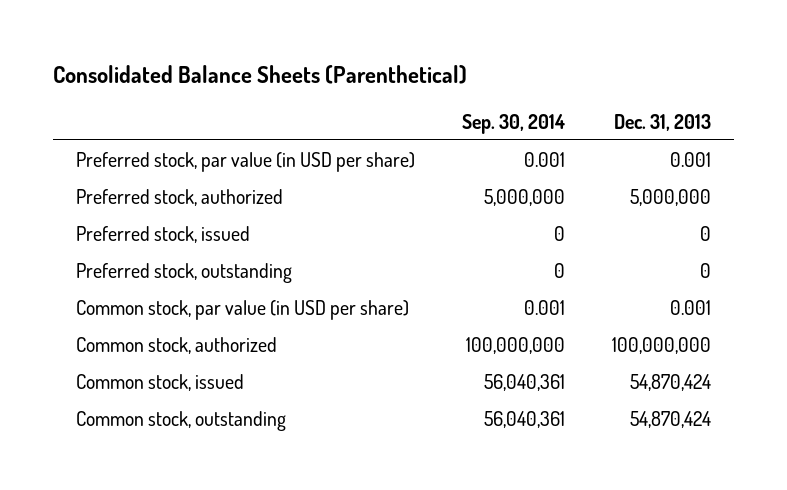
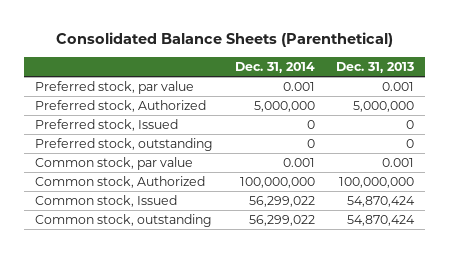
[461,113,565,134] Sep. 30, 2014 -> none
none -> [234,61,315,73] Dec. 31, 2014
[75,151,415,172] Preferred stock, par value (in USD per share) -> [35,81,195,95] Preferred stock, par value
[75,188,283,206] Preferred stock, authorized -> [35,100,207,113] Preferred stock, Authorized
[75,225,250,243] Preferred stock, issued -> [35,119,179,132] Preferred stock, Issued
[75,299,409,320] Common stock, par value (in USD per share) -> [35,157,194,171] Common stock, par value
[75,336,277,354] Common stock, authorized -> [35,176,206,189] Common stock, Authorized
[75,373,244,391] Common stock, issued -> [35,195,178,208] Common stock, Issued

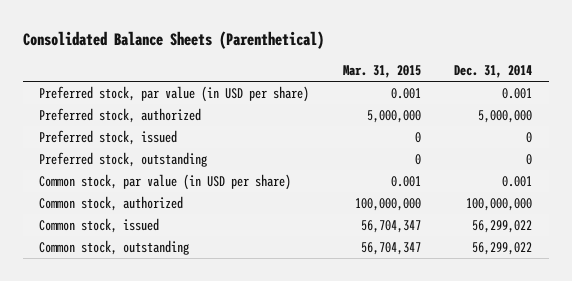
[336,61,415,73] Dec. 31, 2013 -> none
none -> [342,64,421,78] Mar. 31, 2015
[35,81,195,95] Preferred stock, par value -> [39,86,310,103] Preferred stock, par value (in USD per share)
[35,100,207,113] Preferred stock, Authorized -> [39,108,202,124] Preferred stock, authorized
[35,119,179,132] Preferred stock, Issued -> [39,130,178,146] Preferred stock, issued
[35,157,194,171] Common stock, par value -> [39,174,292,191] Common stock, par value (in USD per share)
[35,176,206,189] Common stock, Authorized -> [39,196,184,212] Common stock, authorized
[35,195,178,208] Common stock, Issued -> [39,218,160,234] Common stock, issued

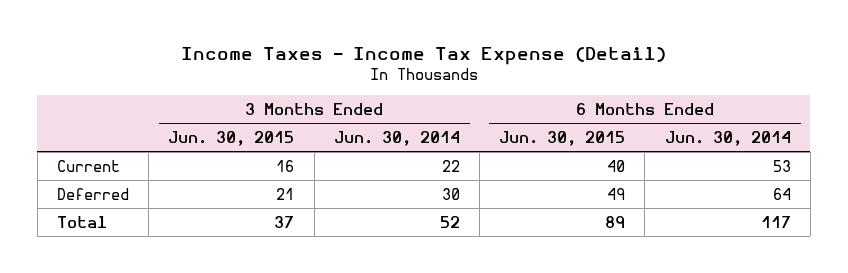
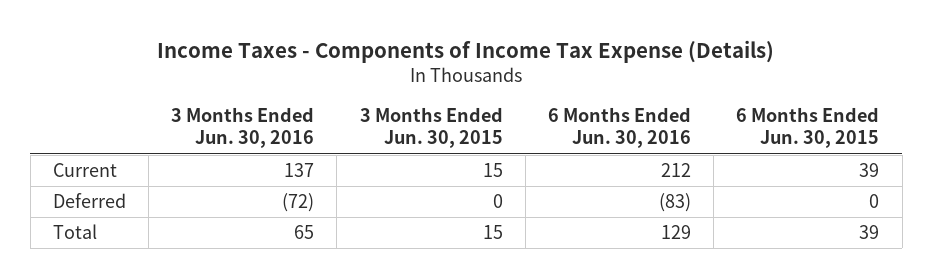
[180,47,666,66] Income Taxes - Income Tax Expense (Detail) -> [157,39,775,63] Income Taxes - Components of Income Tax Expense (Details)
[333,130,460,146] Jun. 30, 2014 -> none
[664,130,791,146] Jun. 30, 2014 -> none
none -> [171,106,315,149] 3 Months Ended Jun. 30, 2016
none -> [548,106,692,149] 6 Months Ended Jun. 30, 2016
[276,159,295,172] 16 -> [482,163,503,178] 15
[607,159,626,172] 40 -> [859,163,880,178] 39
[276,187,295,200] 21 -> [492,194,503,209] 0
[607,187,626,200] 49 -> [869,194,880,209] 0
[274,215,295,228] 37 -> [482,225,503,240] 15
[605,215,626,228] 89 -> [859,225,880,240] 39

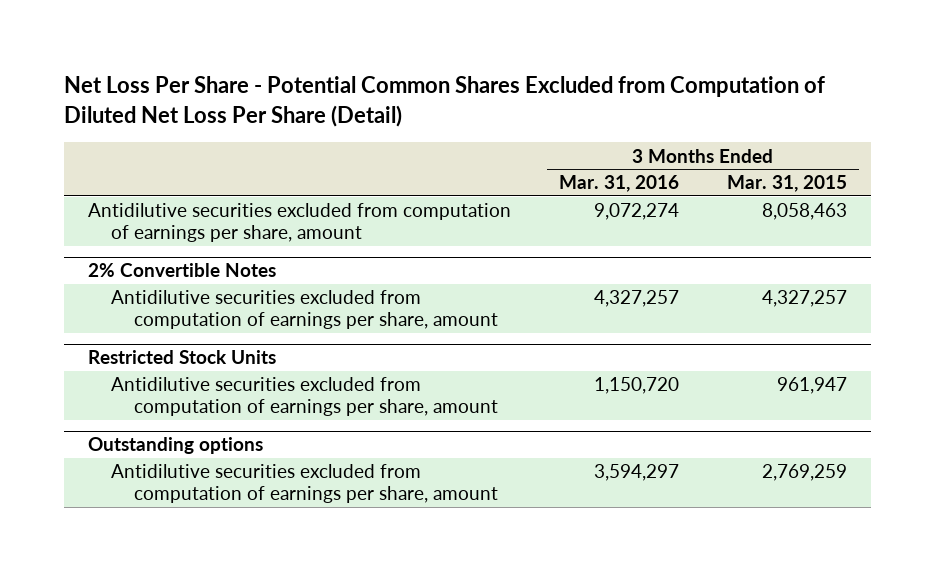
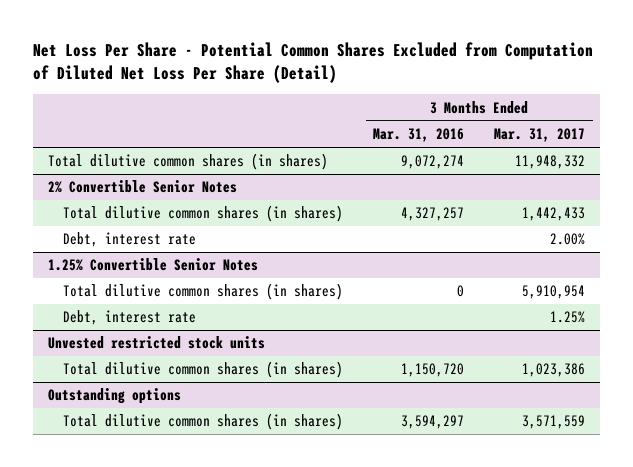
[727,175,848,193] Mar. 31, 2015 -> none
none -> [494,128,586,143] Mar. 31, 2017
[87,203,511,243] Antidilutive securities excluded from computation of earnings per share, amount -> [48,153,329,171] Total dilutive common shares (in shares)
[87,263,276,278] 2% Convertible Notes -> [48,180,238,194] 2% Convertible Senior Notes
[110,290,499,330] Antidilutive securities excluded from computation of earnings per share, amount -> [63,205,344,223] Total dilutive common shares (in shares)
none -> [63,232,197,248] Debt, interest rate
none -> [48,258,259,272] 1.25% Convertible Senior Notes
none -> [63,283,344,301] Total dilutive common shares (in shares)
none -> [63,310,197,326] Debt, interest rate
[87,350,276,365] Restricted Stock Units -> [48,336,266,350] Unvested restricted stock units
[110,377,499,417] Antidilutive securities excluded from computation of earnings per share, amount -> [63,361,344,379] Total dilutive common shares (in shares)
[110,464,499,504] Antidilutive securities excluded from computation of earnings per share, amount -> [63,413,344,431] Total dilutive common shares (in shares)

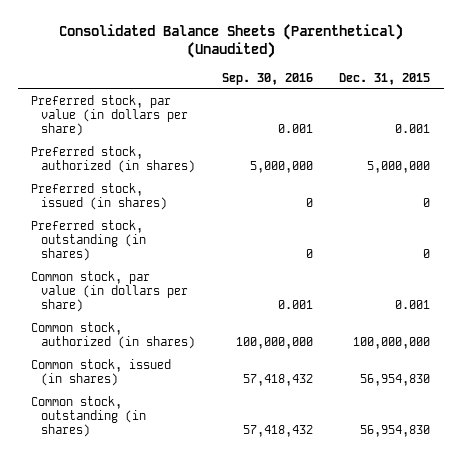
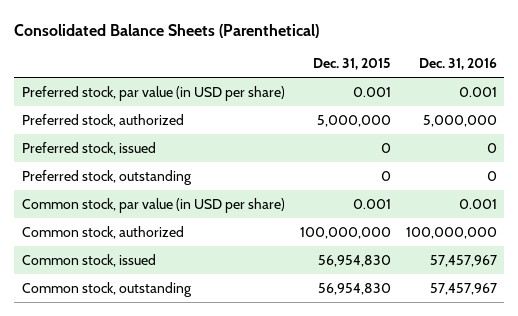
[58,23,403,59] Consolidated Balance Sheets (Parenthetical) (Unaudited) -> [13,23,319,38] Consolidated Balance Sheets (Parenthetical)
[221,72,313,85] Sep. 30, 2016 -> none
none -> [418,58,497,71] Dec. 31, 2016
[30,95,189,137] Preferred stock, par value (in dollars per share) -> [21,85,285,101] Preferred stock, par value (in USD per share)
[30,146,196,174] Preferred stock, authorized (in shares) -> [21,113,184,127] Preferred stock, authorized
[30,183,168,211] Preferred stock, issued (in shares) -> [21,141,156,155] Preferred stock, issued
[30,220,147,262] Preferred stock, outstanding (in shares) -> [21,169,192,185] Preferred stock, outstanding
[30,271,189,313] Common stock, par value (in dollars per share) -> [21,197,285,213] Common stock, par value (in USD per share)
[30,322,196,350] Common stock, authorized (in shares) -> [21,225,184,239] Common stock, authorized
[30,359,171,387] Common stock, issued (in shares) -> [21,253,156,267] Common stock, issued
[30,396,147,438] Common stock, outstanding (in shares) -> [21,281,192,297] Common stock, outstanding

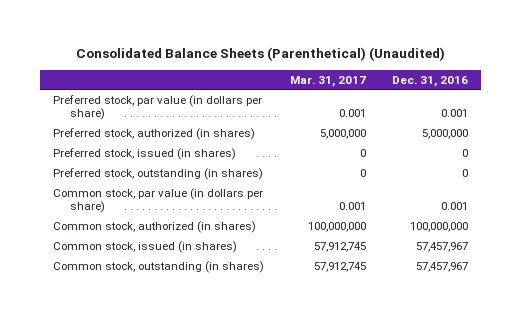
[13,23,319,38] Consolidated Balance Sheets (Parenthetical) -> [75,47,445,62] Consolidated Balance Sheets (Parenthetical) (Unaudited)
[312,58,391,71] Dec. 31, 2015 -> none
none -> [290,75,367,87] Mar. 31, 2017
[21,85,285,101] Preferred stock, par value (in USD per share) -> [53,94,263,121] Preferred stock, par value (in dollars per share)
[21,113,184,127] Preferred stock, authorized -> [53,127,256,140] Preferred stock, authorized (in shares)
[21,141,156,155] Preferred stock, issued -> [53,147,237,160] Preferred stock, issued (in shares)
[21,169,192,185] Preferred stock, outstanding -> [53,167,264,180] Preferred stock, outstanding (in shares)
[21,197,285,213] Common stock, par value (in USD per share) -> [53,187,264,214] Common stock, par value (in dollars per share)
[21,225,184,239] Common stock, authorized -> [53,220,257,233] Common stock, authorized (in shares)
[21,253,156,267] Common stock, issued -> [53,240,238,253] Common stock, issued (in shares)
[21,281,192,297] Common stock, outstanding -> [53,260,265,273] Common stock, outstanding (in shares)

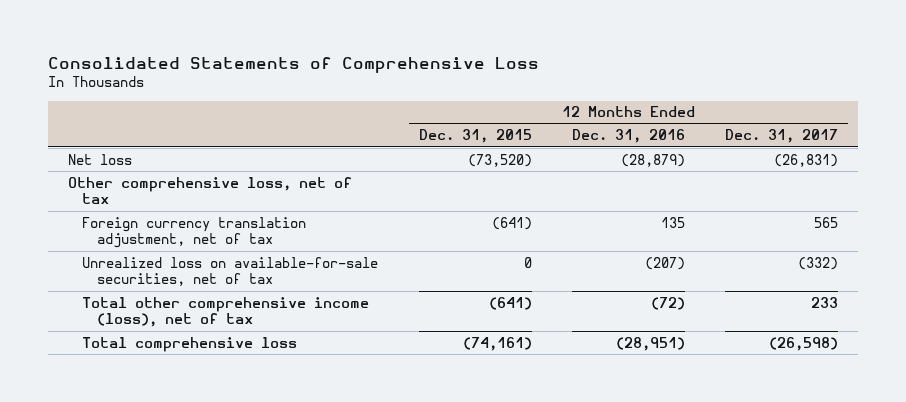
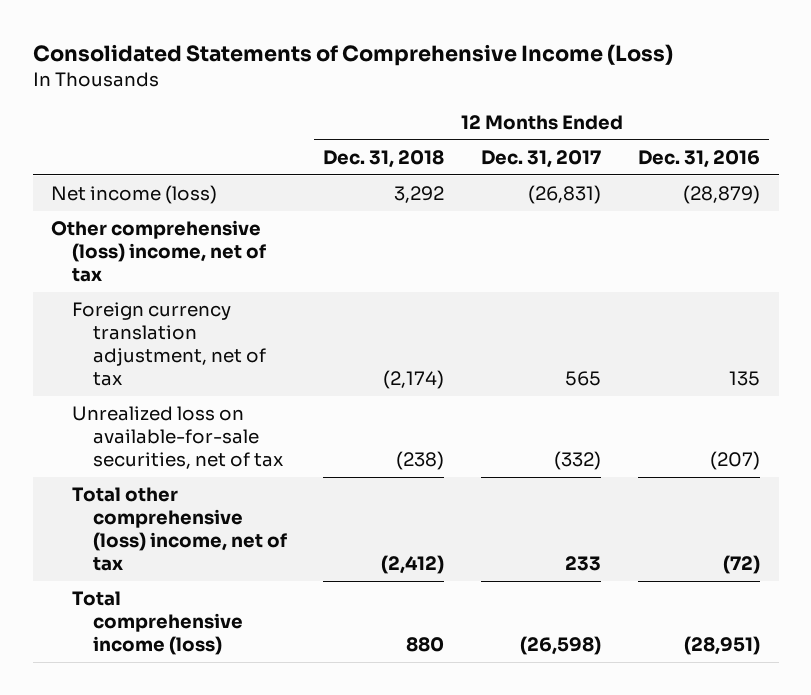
[47,56,539,73] Consolidated Statements of Comprehensive Loss -> [32,44,673,67] Consolidated Statements of Comprehensive Income (Loss)
[418,129,532,144] Dec. 31, 2015 -> none
none -> [323,149,445,168] Dec. 31, 2018
[67,153,132,165] Net loss -> [51,185,218,205] Net income (loss)
[67,176,352,205] Other comprehensive loss, net of tax -> [51,220,266,283] Other comprehensive (loss) income, net of tax
[82,296,370,328] Total other comprehensive income (loss), net of tax -> [71,487,287,572] Total other comprehensive (loss) income, net of tax
[82,336,298,352] Total comprehensive loss -> [71,591,243,656] Total comprehensive income (loss)

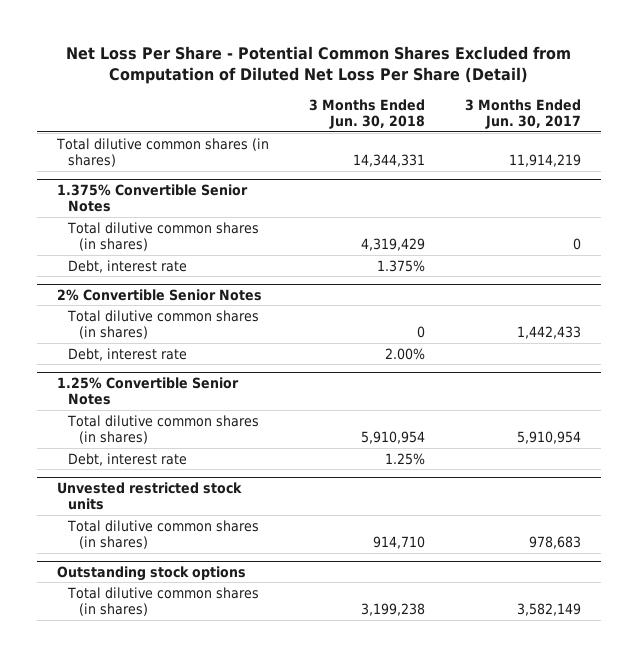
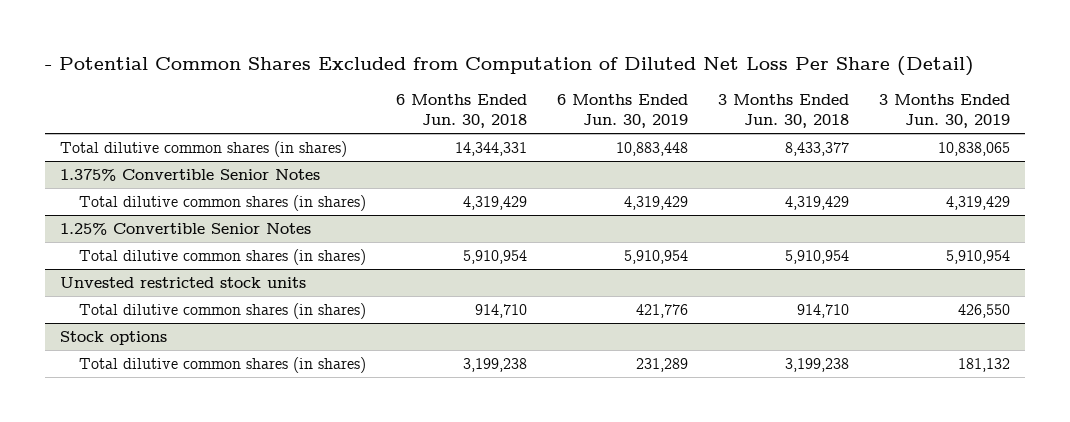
[66,45,572,85] Net Loss Per Share - Potential Common Shares Excluded from Computation of Diluted Net Loss Per Share (Detail) -> [44,56,974,77] - Potential Common Shares Excluded from Computation of Diluted Net Loss Per Share (Detail)
[464,98,581,129] 3 Months Ended Jun. 30, 2017 -> none
none -> [395,94,527,129] 6 Months Ended Jun. 30, 2018
none -> [556,94,688,129] 6 Months Ended Jun. 30, 2019
none -> [878,94,1010,129] 3 Months Ended Jun. 30, 2019
[352,154,425,168] 14,344,331 -> [784,142,849,157] 8,433,377
[68,259,188,273] Debt, interest rate -> none
[57,288,263,301] 2% Convertible Senior Notes -> none
[67,309,260,340] Total dilutive common shares (in shares) -> none
[68,347,188,361] Debt, interest rate -> none
[68,452,188,466] Debt, interest rate -> none
[57,565,247,581] Outstanding stock options -> [59,331,167,346] Stock options

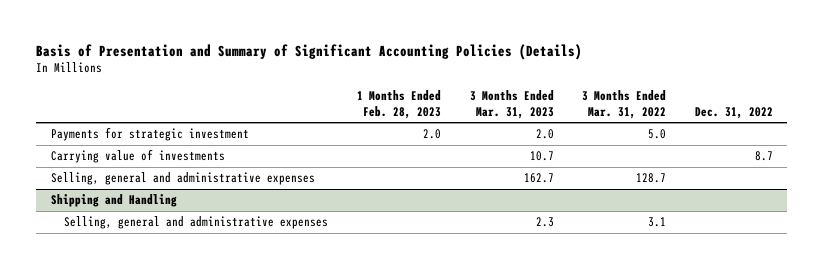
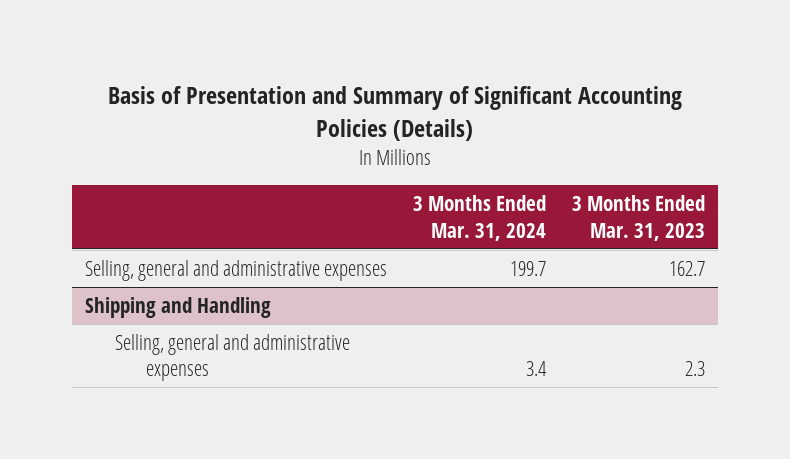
[356,90,441,119] 1 Months Ended Feb. 28, 2023 -> none
[582,90,667,119] 3 Months Ended Mar. 31, 2022 -> none
[695,106,774,119] Dec. 31, 2022 -> none
none -> [413,195,547,241] 3 Months Ended Mar. 31, 2024
[50,127,249,142] Payments for strategic investment -> none
[50,149,225,164] Carrying value of investments -> none

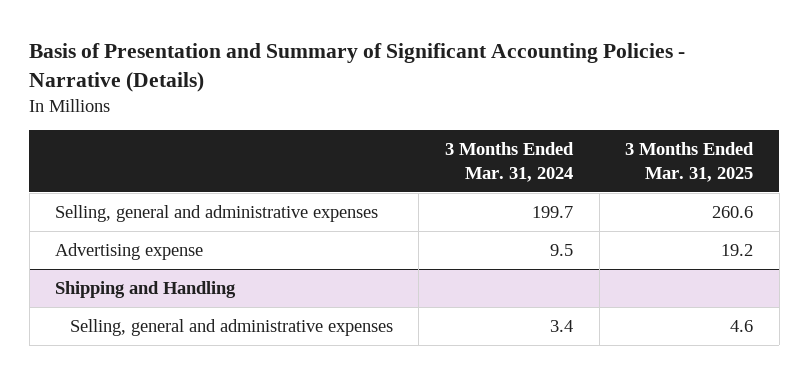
[108,86,683,141] Basis of Presentation and Summary of Significant Accounting Policies (Details) -> [29,42,686,92] Basis of Presentation and Summary of Significant Accounting Policies - Narrative (Details)
[572,195,706,241] 3 Months Ended Mar. 31, 2023 -> none
none -> [625,142,755,182] 3 Months Ended Mar. 31, 2025
none -> [55,243,204,261] Advertising expense

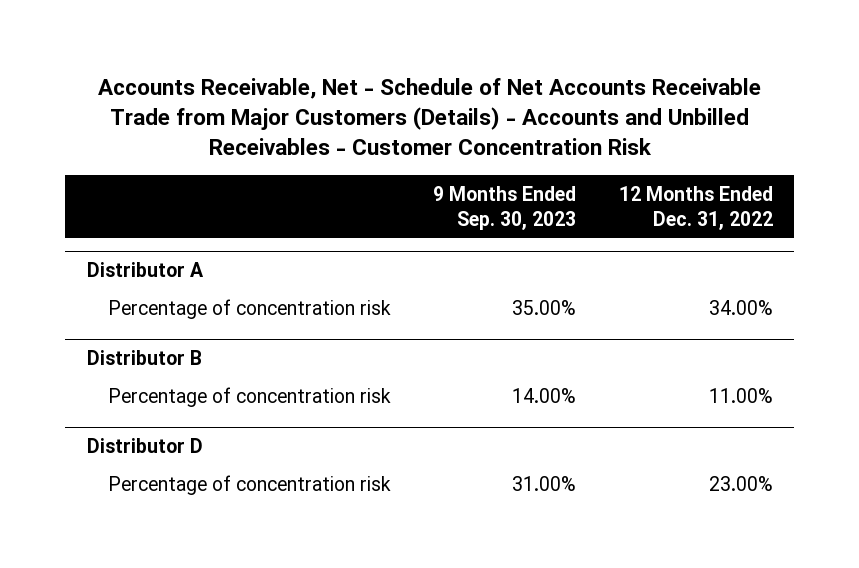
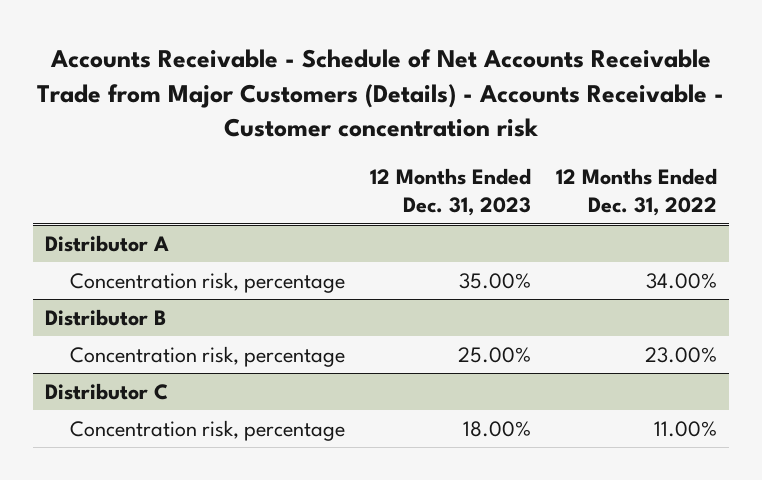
[97,78,761,156] Accounts Receivable, Net - Schedule of Net Accounts Receivable Trade from Major Customers (Details) - Accounts and Unbilled Receivables - Customer Concentration Risk -> [36,49,724,138] Accounts Receivable - Schedule of Net Accounts Receivable Trade from Major Customers (Details) - Accounts Receivable - Customer concentration risk
[433,185,577,230] 9 Months Ended Sep. 30, 2023 -> none
none -> [369,168,531,217] 12 Months Ended Dec. 31, 2023
[107,298,391,319] Percentage of concentration risk -> [69,271,345,293] Concentration risk, percentage
[86,438,203,454] Distributor D -> none
[107,386,391,407] Percentage of concentration risk -> [69,345,345,367] Concentration risk, percentage
[708,387,773,403] 11.00% -> [644,346,717,363] 23.00%
none -> [45,382,169,400] Distributor C
[107,474,391,495] Percentage of concentration risk -> [69,419,345,441] Concentration risk, percentage
[708,475,773,491] 23.00% -> [653,420,717,437] 11.00%

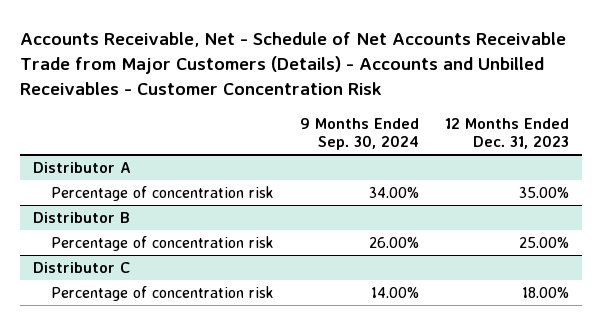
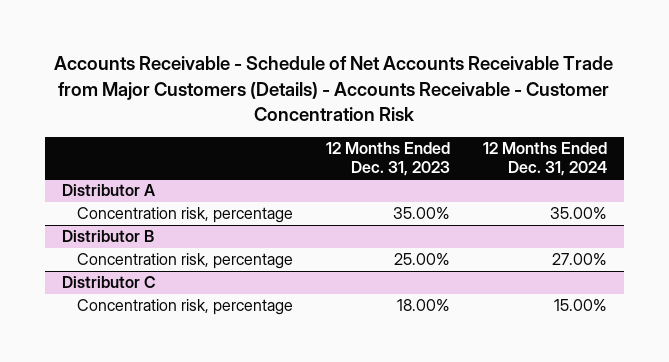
[20,32,567,95] Accounts Receivable, Net - Schedule of Net Accounts Receivable Trade from Major Customers (Details) - Accounts and Unbilled Receivables - Customer Concentration Risk -> [54,56,614,121] Accounts Receivable - Schedule of Net Accounts Receivable Trade from Major Customers (Details) - Accounts Receivable - Customer Concentration Risk
[299,117,419,151] 9 Months Ended Sep. 30, 2024 -> none
none -> [483,142,608,176] 12 Months Ended Dec. 31, 2024
[50,185,274,201] Percentage of concentration risk -> [76,207,293,224] Concentration risk, percentage
[50,235,274,251] Percentage of concentration risk -> [76,253,293,270] Concentration risk, percentage
[50,285,274,301] Percentage of concentration risk -> [76,299,293,316] Concentration risk, percentage

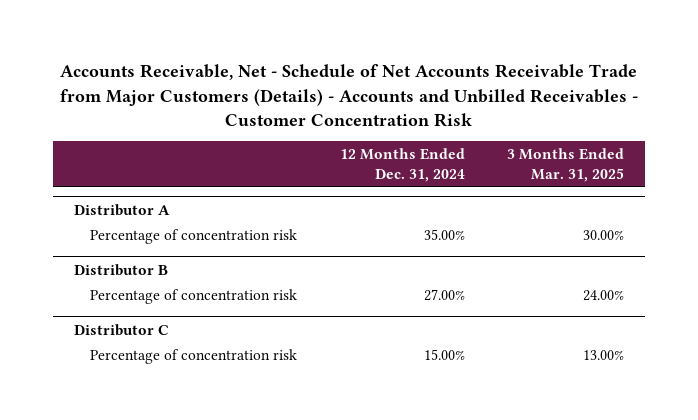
[54,56,614,121] Accounts Receivable - Schedule of Net Accounts Receivable Trade from Major Customers (Details) - Accounts Receivable - Customer Concentration Risk -> [60,64,639,127] Accounts Receivable, Net - Schedule of Net Accounts Receivable Trade from Major Customers (Details) - Accounts and Unbilled Receivables - Customer Concentration Risk
[325,142,450,176] 12 Months Ended Dec. 31, 2023 -> none
none -> [506,148,624,182] 3 Months Ended Mar. 31, 2025
[76,207,293,224] Concentration risk, percentage -> [90,228,298,244] Percentage of concentration risk
[76,253,293,270] Concentration risk, percentage -> [90,288,298,304] Percentage of concentration risk
[76,299,293,316] Concentration risk, percentage -> [90,348,298,364] Percentage of concentration risk

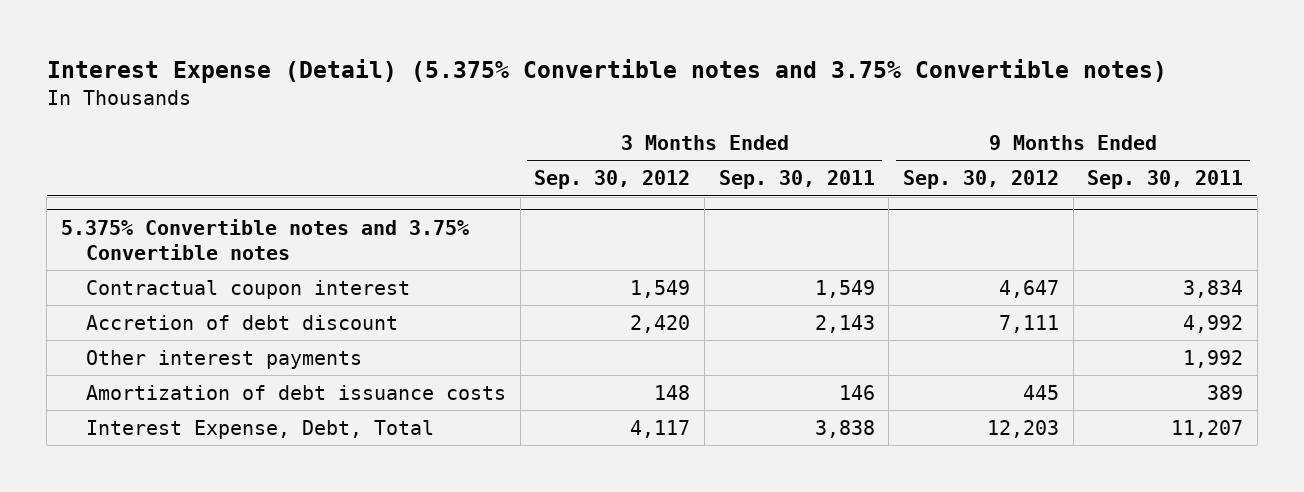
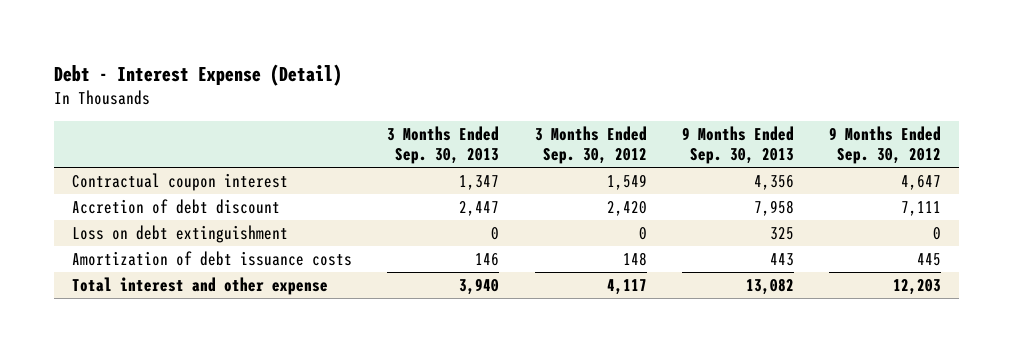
[46,58,1167,83] Interest Expense (Detail) (5.375% Convertible notes and 3.75% Convertible notes) -> [54,63,343,86] Debt - Interest Expense (Detail)
[718,170,875,190] Sep. 30, 2011 -> none
[1087,170,1244,190] Sep. 30, 2011 -> none
none -> [387,126,500,165] 3 Months Ended Sep. 30, 2013
none -> [682,126,795,165] 9 Months Ended Sep. 30, 2013
[60,218,469,260] 5.375% Convertible notes and 3.75% Convertible notes -> none
[86,349,363,369] Other interest payments -> none
none -> [71,224,288,243] Loss on debt extinguishment
[86,419,435,439] Interest Expense, Debt, Total -> [71,276,328,295] Total interest and other expense

